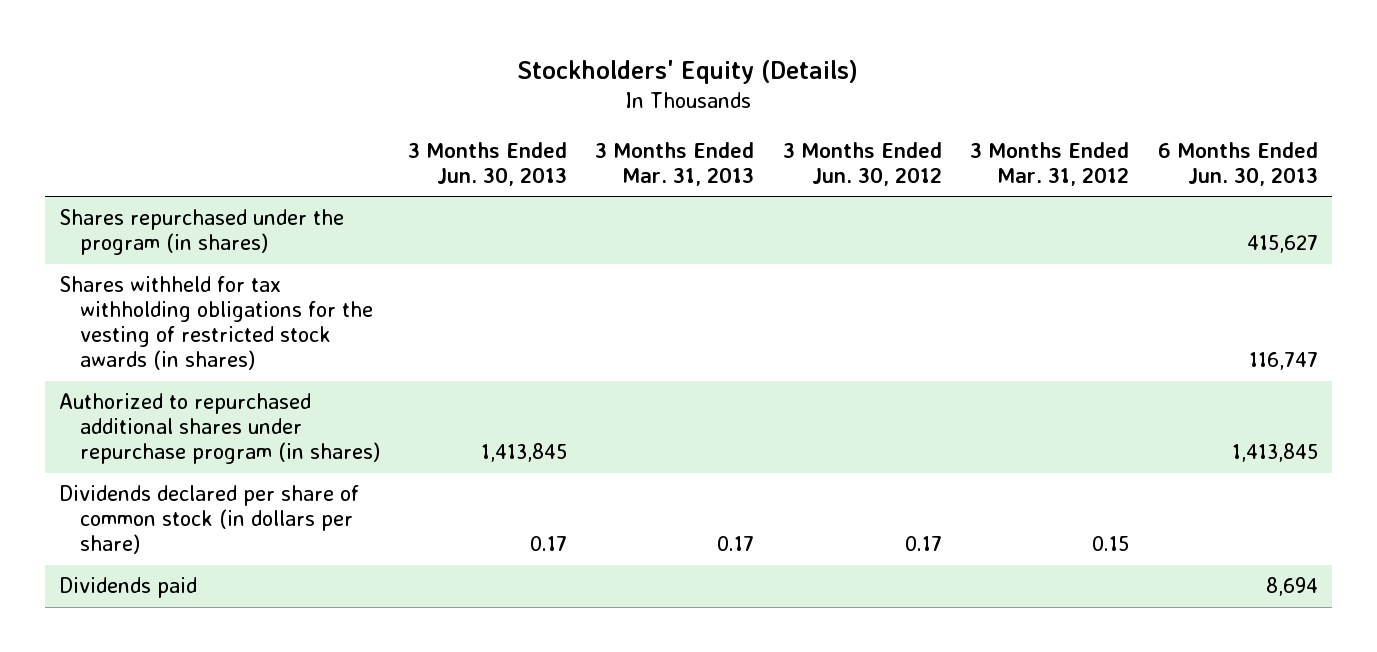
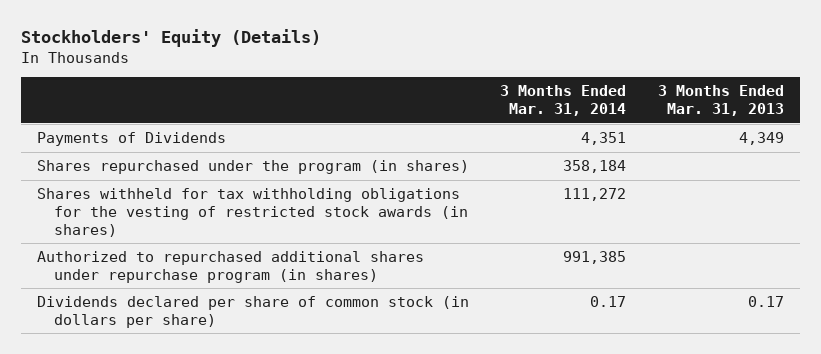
[407,141,567,186] 3 Months Ended Jun. 30, 2013 -> none
[782,141,942,186] 3 Months Ended Jun. 30, 2012 -> none
[970,141,1130,186] 3 Months Ended Mar. 31, 2012 -> none
[1157,141,1318,186] 6 Months Ended Jun. 30, 2013 -> none
none -> [500,85,627,117] 3 Months Ended Mar. 31, 2014
none -> [36,132,226,147] Payments of Dividends
[58,577,197,599] Dividends paid -> none

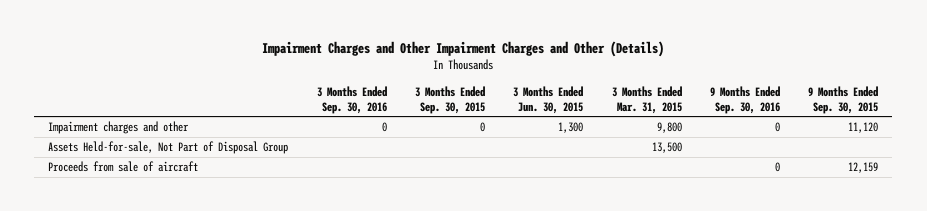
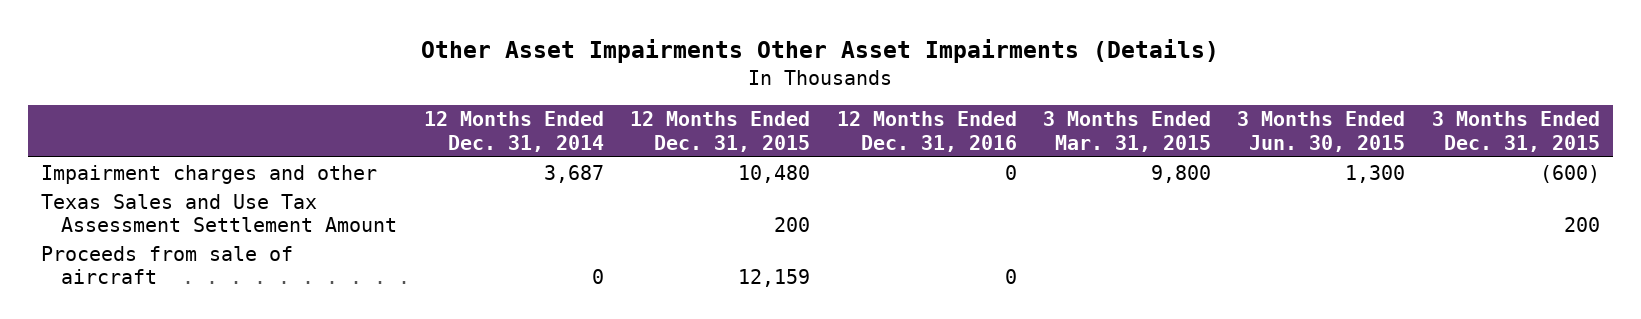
[262,40,665,57] Impairment Charges and Other Impairment Charges and Other (Details) -> [421,39,1220,64] Other Asset Impairments Other Asset Impairments (Details)
[316,85,387,114] 3 Months Ended Sep. 30, 2016 -> none
[414,85,485,114] 3 Months Ended Sep. 30, 2015 -> none
[709,85,780,114] 9 Months Ended Sep. 30, 2016 -> none
[808,85,879,114] 9 Months Ended Sep. 30, 2015 -> none
none -> [423,111,604,152] 12 Months Ended Dec. 31, 2014
none -> [630,111,811,152] 12 Months Ended Dec. 31, 2015
none -> [836,111,1017,152] 12 Months Ended Dec. 31, 2016
none -> [1431,111,1600,152] 3 Months Ended Dec. 31, 2015
[48,141,289,155] Assets Held-for-sale, Not Part of Disposal Group -> none
none -> [41,193,398,233] Texas Sales and Use Tax Assessment Settlement Amount

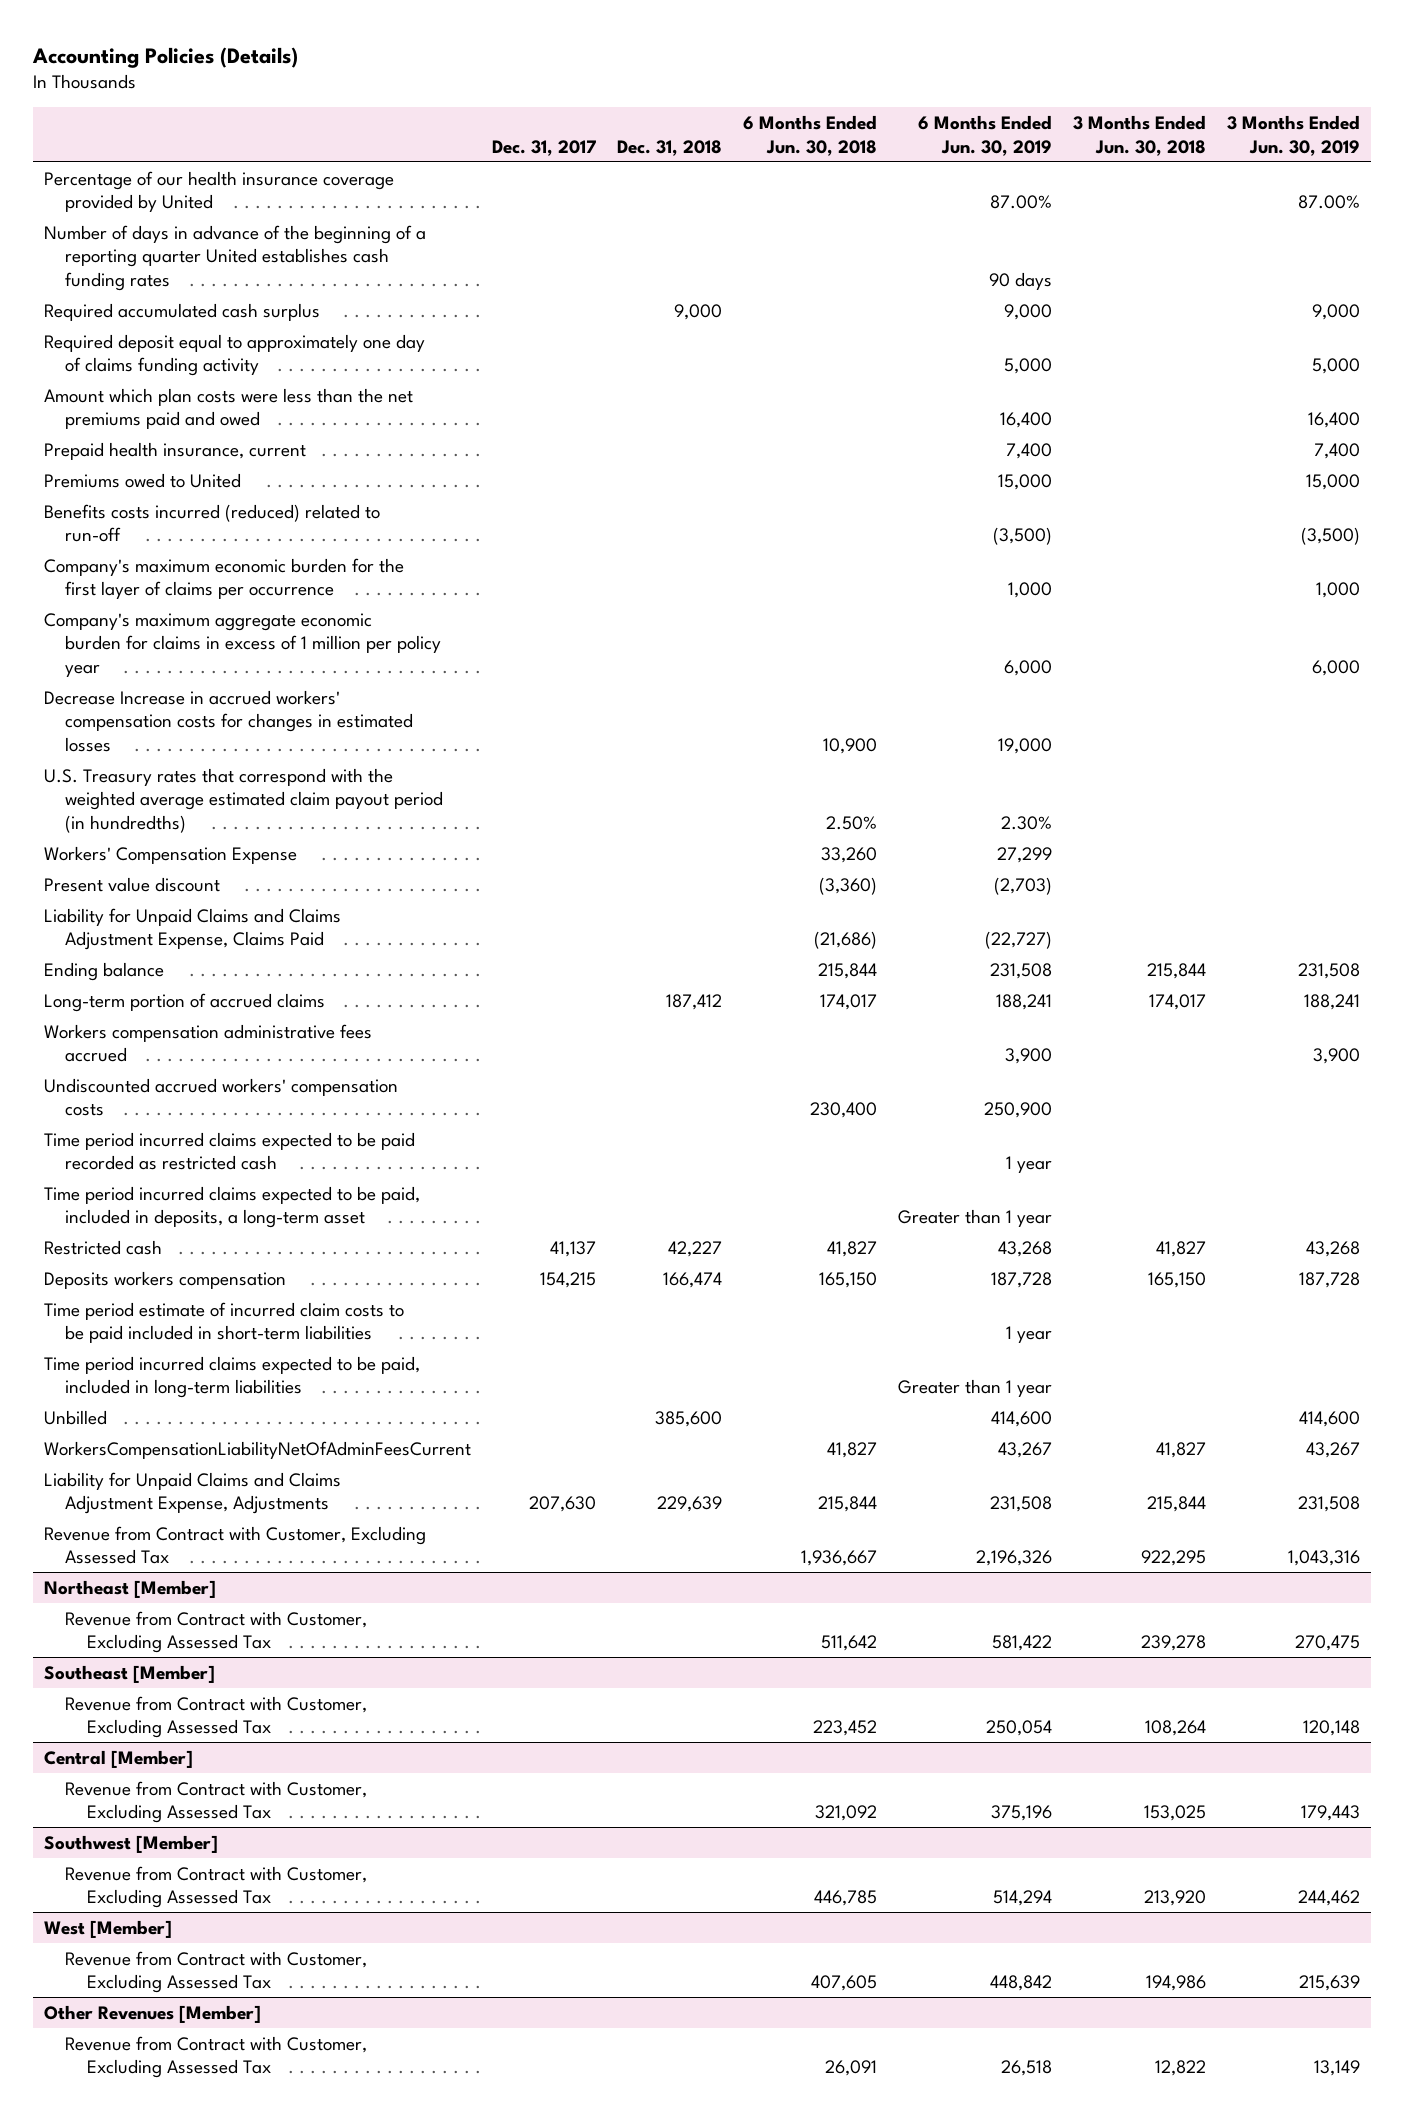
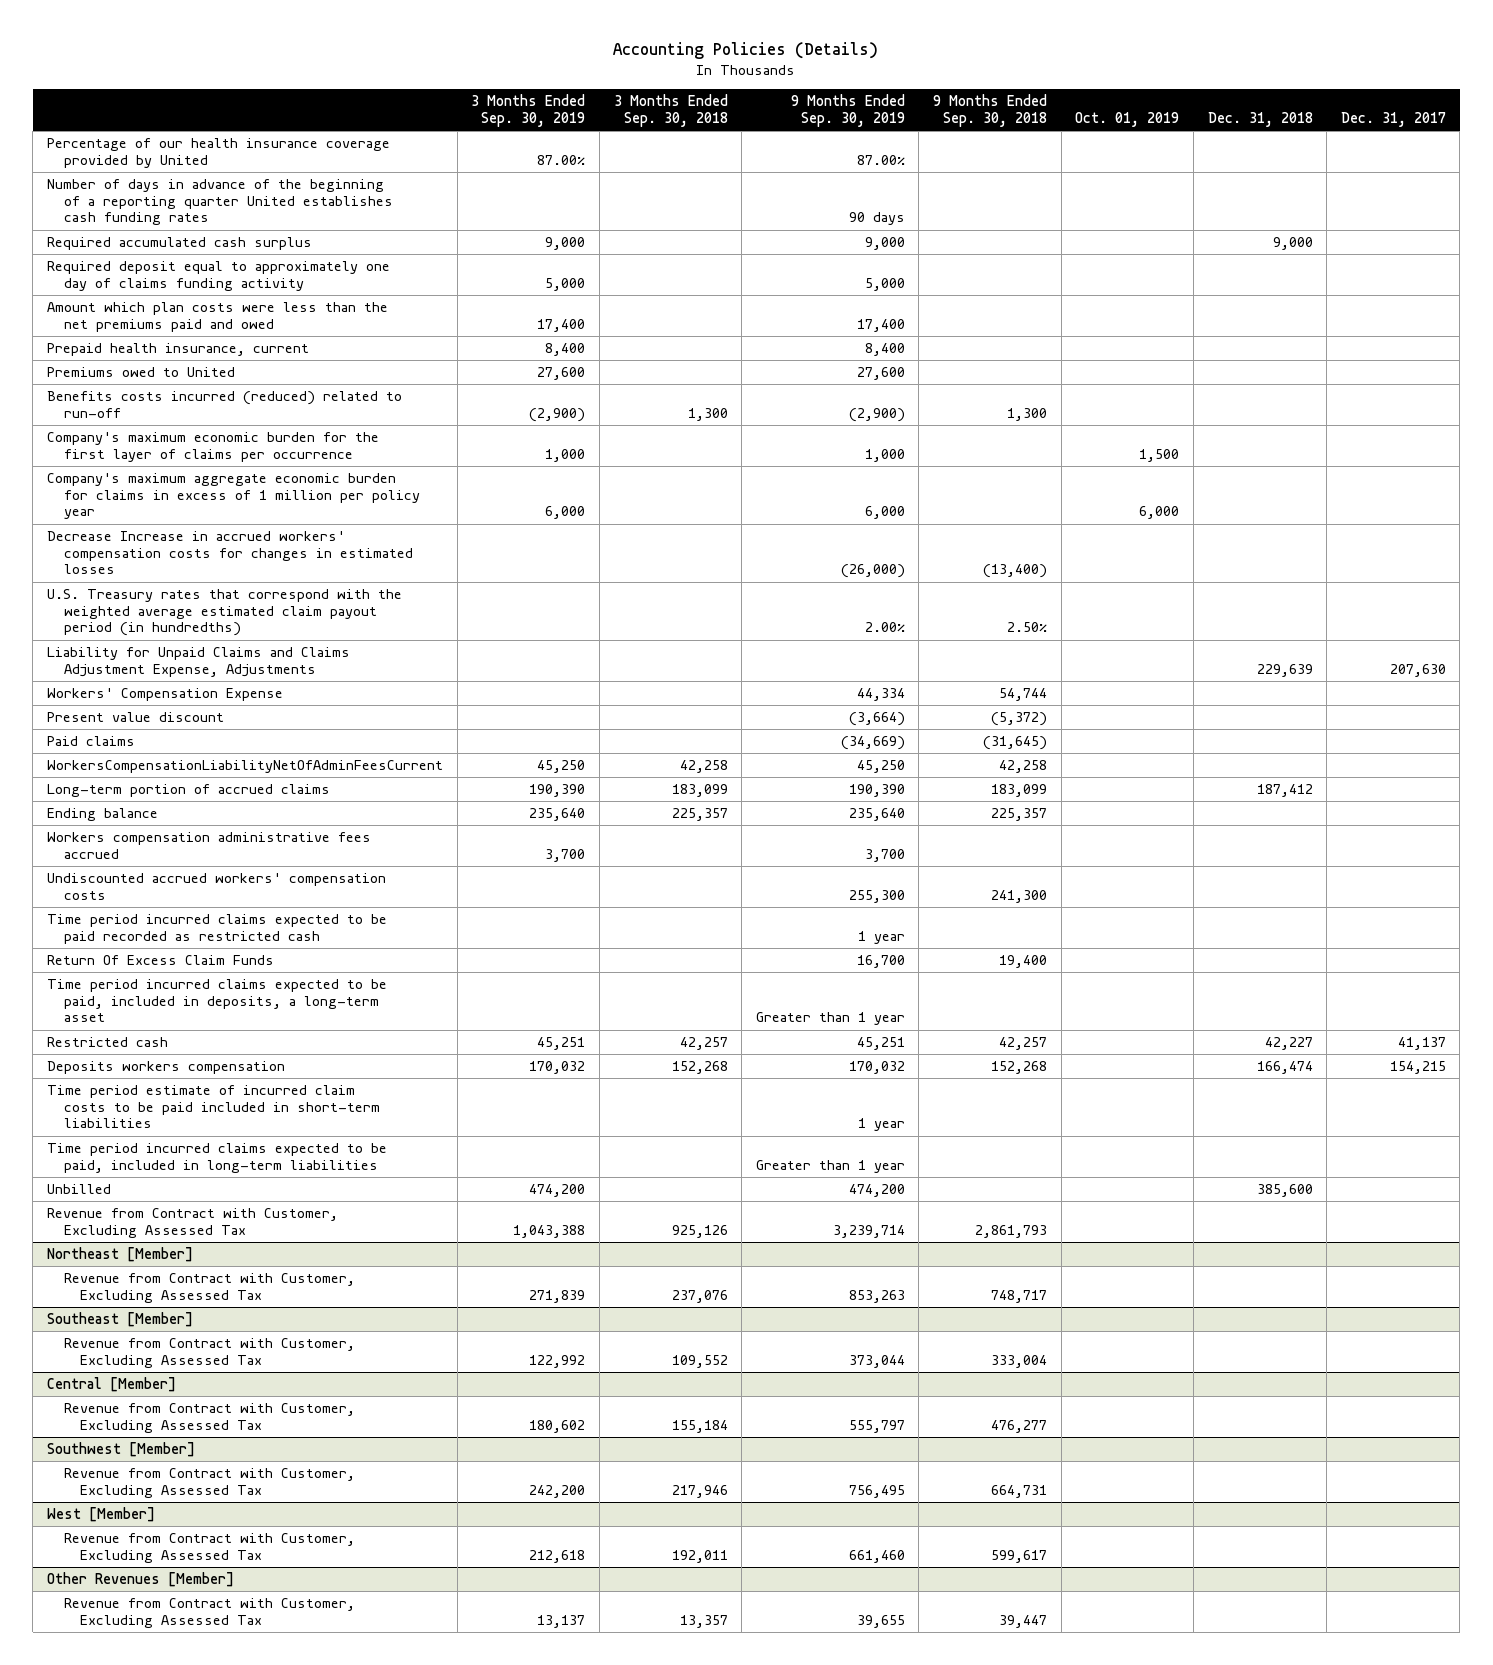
[743,115,878,156] 6 Months Ended Jun. 30, 2018 -> none
[918,115,1053,156] 6 Months Ended Jun. 30, 2019 -> none
[1073,115,1207,156] 3 Months Ended Jun. 30, 2018 -> none
[1227,115,1361,156] 3 Months Ended Jun. 30, 2019 -> none
none -> [471,94,586,127] 3 Months Ended Sep. 30, 2019
none -> [613,94,728,127] 3 Months Ended Sep. 30, 2018
none -> [790,94,905,127] 9 Months Ended Sep. 30, 2019
none -> [933,94,1048,127] 9 Months Ended Sep. 30, 2018
none -> [1075,111,1180,127] Oct. 01, 2019
[43,1471,341,1515] Liability for Unpaid Claims and Claims Adjustment Expense, Adjustments -> [47,647,351,677] Liability for Unpaid Claims and Claims Adjustment Expense, Adjustments
[43,907,341,951] Liability for Unpaid Claims and Claims Adjustment Expense, Claims Paid -> [47,736,136,747] Paid claims
[43,1440,471,1459] WorkersCompensationLiabilityNetOfAdminFeesCurrent -> [47,760,444,774] WorkersCompensationLiabilityNetOfAdminFeesCurrent
[43,961,164,981] Ending balance -> [47,808,159,822] Ending balance
none -> [47,955,275,966] Return Of Excess Claim Funds

